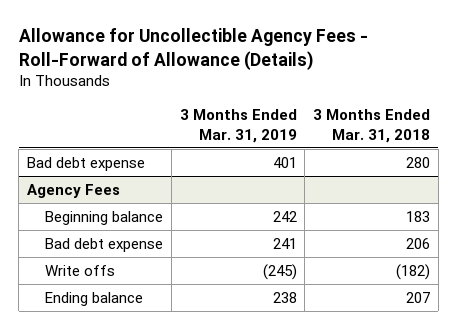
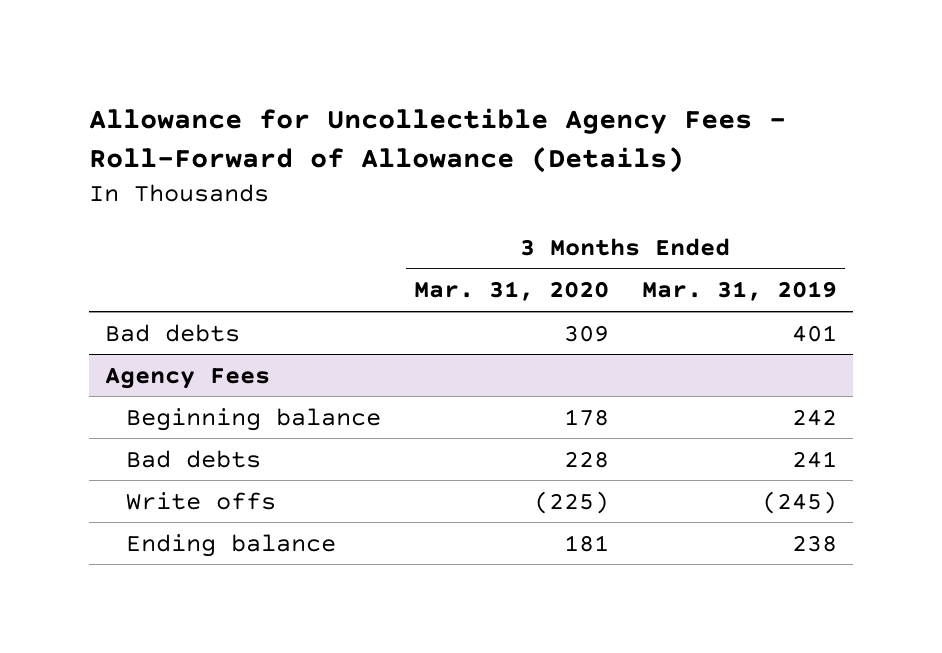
[312,109,430,143] 3 Months Ended Mar. 31, 2018 -> none
none -> [413,281,609,302] Mar. 31, 2020
[26,156,145,171] Bad debt expense -> [105,323,241,342] Bad debts
[45,237,164,252] Bad debt expense -> [125,449,261,468] Bad debts

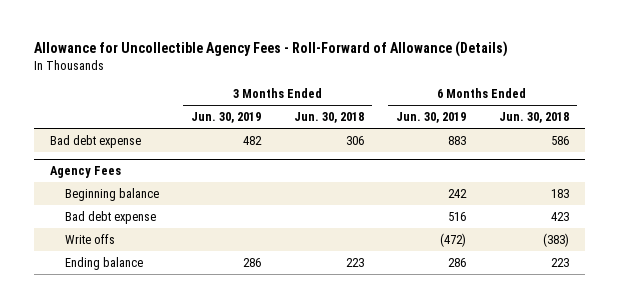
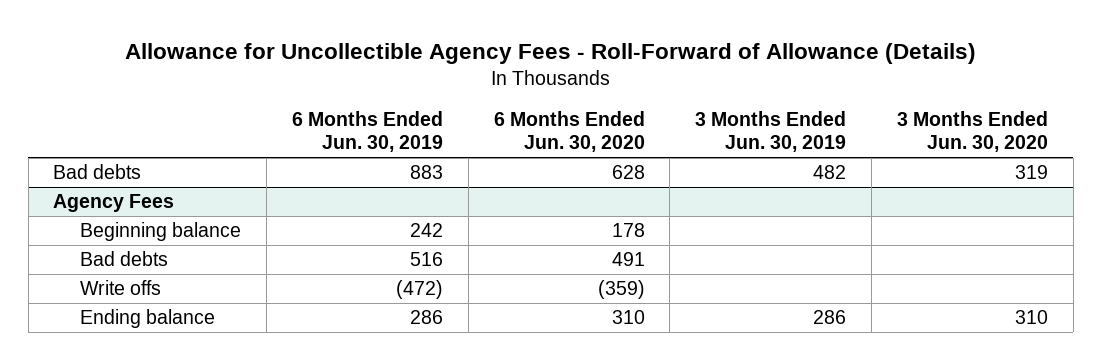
[293,111,364,123] Jun. 30, 2018 -> none
[498,111,569,123] Jun. 30, 2018 -> none
none -> [493,111,645,153] 6 Months Ended Jun. 30, 2020
none -> [896,111,1048,153] 3 Months Ended Jun. 30, 2020
[50,134,142,148] Bad debt expense -> [53,164,142,180] Bad debts
[65,210,157,224] Bad debt expense -> [80,251,169,267] Bad debts

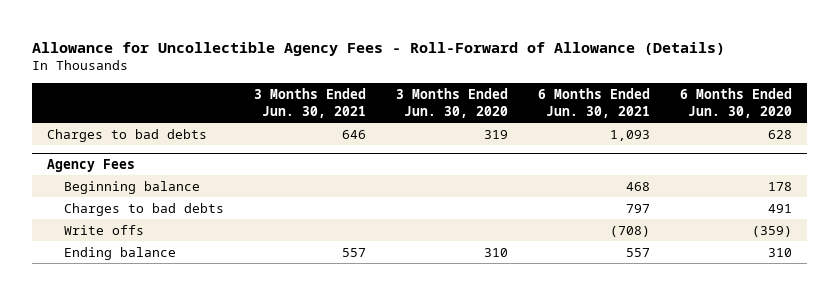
[291,111,443,153] 6 Months Ended Jun. 30, 2019 -> none
[695,111,847,153] 3 Months Ended Jun. 30, 2019 -> none
none -> [254,88,367,118] 3 Months Ended Jun. 30, 2021
none -> [538,88,651,118] 6 Months Ended Jun. 30, 2021
[53,164,142,180] Bad debts -> [47,128,208,142] Charges to bad debts
[80,251,169,267] Bad debts -> [64,202,225,216] Charges to bad debts

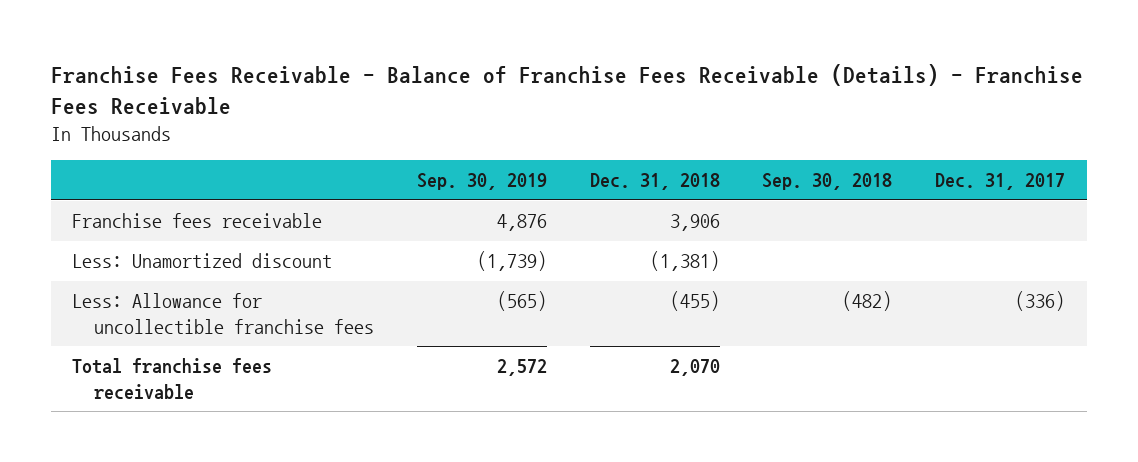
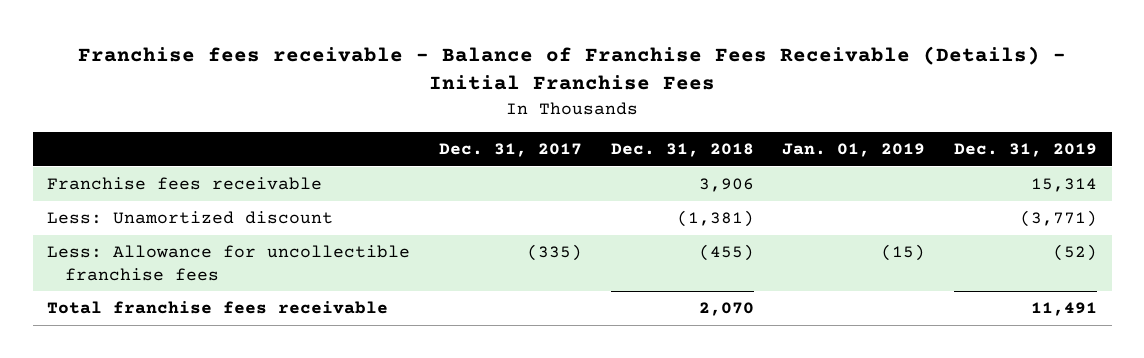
[51,64,1084,116] Franchise Fees Receivable - Balance of Franchise Fees Receivable (Details) - Franchise Fees Receivable -> [78,45,1067,91] Franchise fees receivable - Balance of Franchise Fees Receivable (Details) - Initial Franchise Fees
[416,173,547,191] Sep. 30, 2019 -> none
[762,173,893,191] Sep. 30, 2018 -> none
none -> [782,143,926,158] Jan. 01, 2019
none -> [954,143,1098,158] Dec. 31, 2019
[1015,291,1066,312] (336) -> [526,244,582,262] (335)

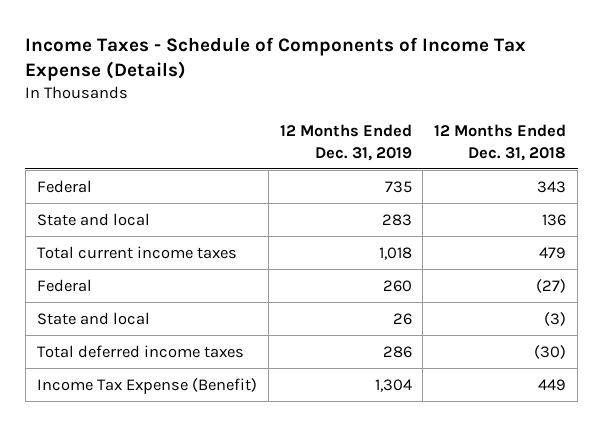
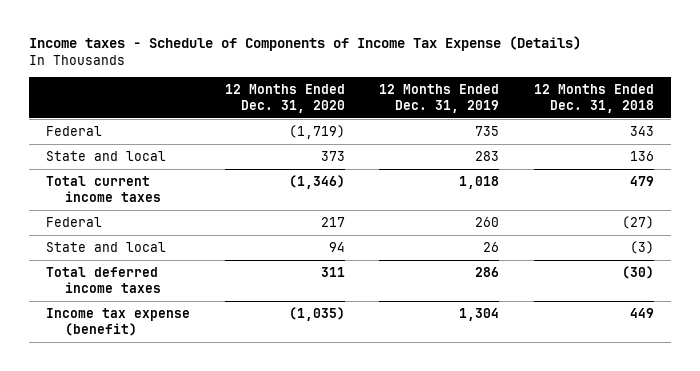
[25,36,527,82] Income Taxes - Schedule of Components of Income Tax Expense (Details) -> [29,36,582,52] Income taxes - Schedule of Components of Income Tax Expense (Details)
none -> [224,84,345,113] 12 Months Ended Dec. 31, 2020
[36,377,257,394] Income Tax Expense (Benefit) -> [46,307,191,336] Income tax expense (benefit)

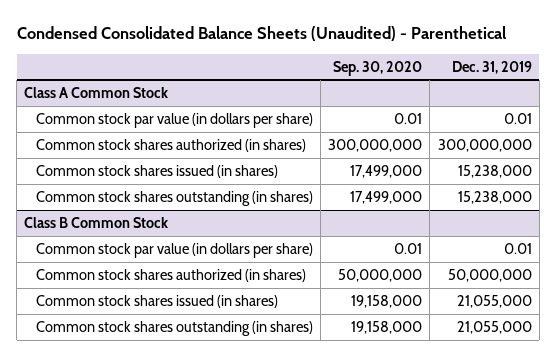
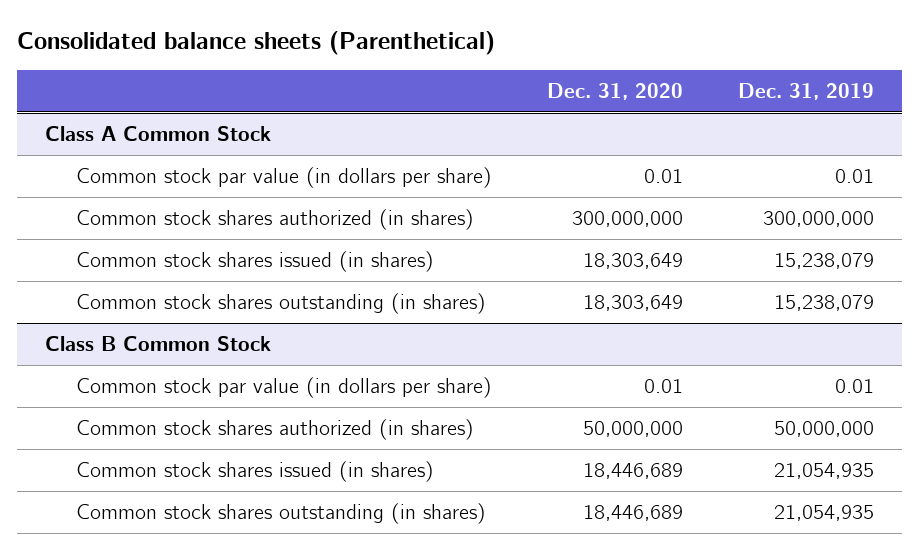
[16,26,506,42] Condensed Consolidated Balance Sheets (Unaudited) - Parenthetical -> [17,31,496,56] Consolidated balance sheets (Parenthetical)
[333,60,423,76] Sep. 30, 2020 -> none
none -> [546,82,683,100] Dec. 31, 2020
[457,164,532,178] 15,238,000 -> [773,252,874,269] 15,238,079
[457,190,532,204] 15,238,000 -> [773,294,874,311] 15,238,079
[456,294,532,308] 21,055,000 -> [773,462,874,479] 21,054,935
[456,320,532,334] 21,055,000 -> [773,504,874,521] 21,054,935

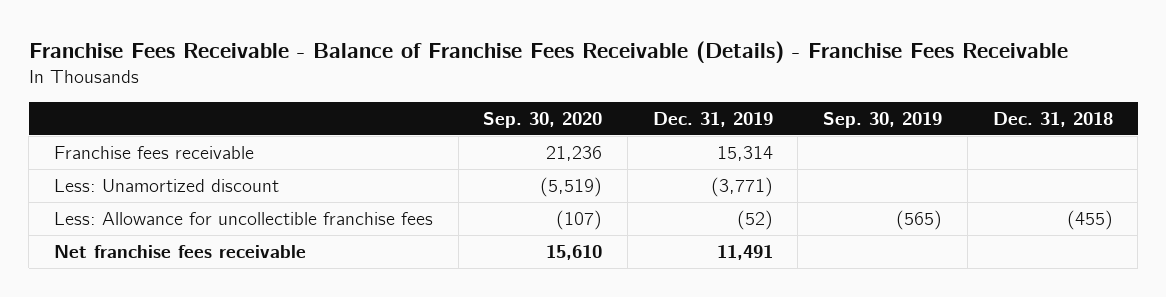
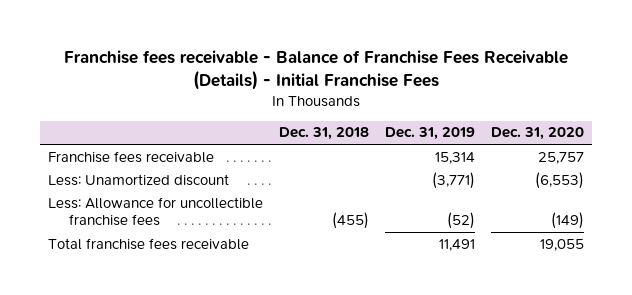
[28,40,1068,63] Franchise Fees Receivable - Balance of Franchise Fees Receivable (Details) - Franchise Fees Receivable -> [63,49,568,90] Franchise fees receivable - Balance of Franchise Fees Receivable (Details) - Initial Franchise Fees
[483,111,603,128] Sep. 30, 2020 -> none
[823,111,943,128] Sep. 30, 2019 -> none
none -> [490,127,584,141] Dec. 31, 2020
[53,245,306,259] Net franchise fees receivable -> [47,237,249,250] Total franchise fees receivable

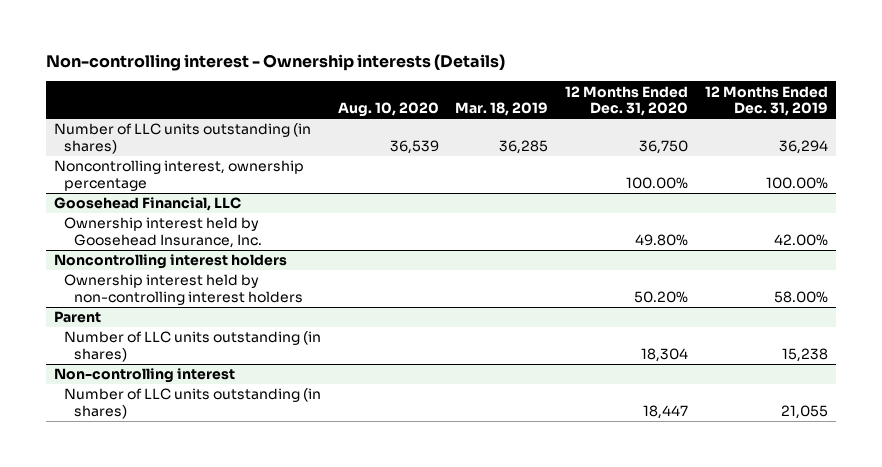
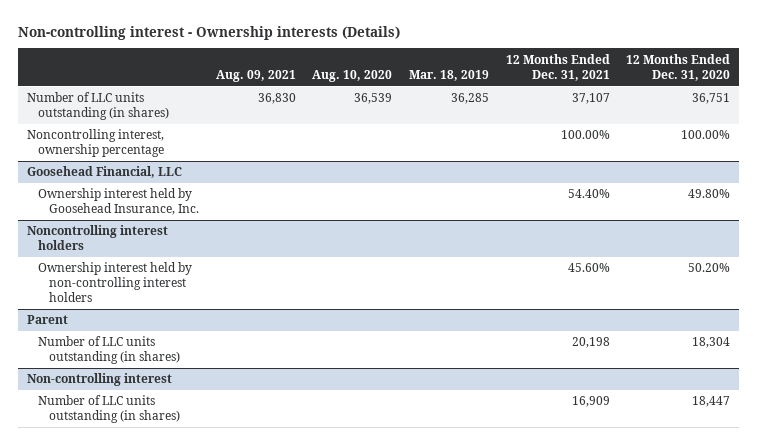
[704,85,828,117] 12 Months Ended Dec. 31, 2019 -> none
none -> [215,69,296,82] Aug. 09, 2021
none -> [505,53,610,81] 12 Months Ended Dec. 31, 2021
[639,139,689,154] 36,750 -> [692,93,731,105] 36,751

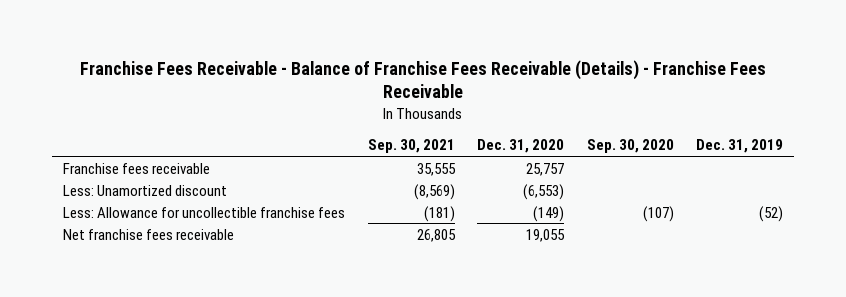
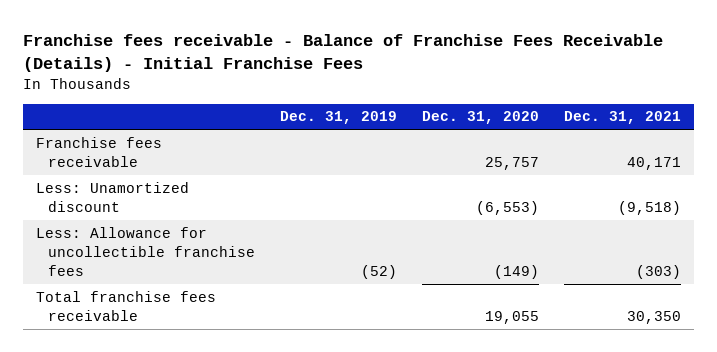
[80,60,767,99] Franchise Fees Receivable - Balance of Franchise Fees Receivable (Details) - Franchise Fees Receivable -> [23,34,664,72] Franchise fees receivable - Balance of Franchise Fees Receivable (Details) - Initial Franchise Fees
[367,139,455,154] Sep. 30, 2021 -> none
[586,139,674,154] Sep. 30, 2020 -> none
none -> [564,111,682,125] Dec. 31, 2021
[63,228,235,240] Net franchise fees receivable -> [35,290,216,321] Total franchise fees receivable

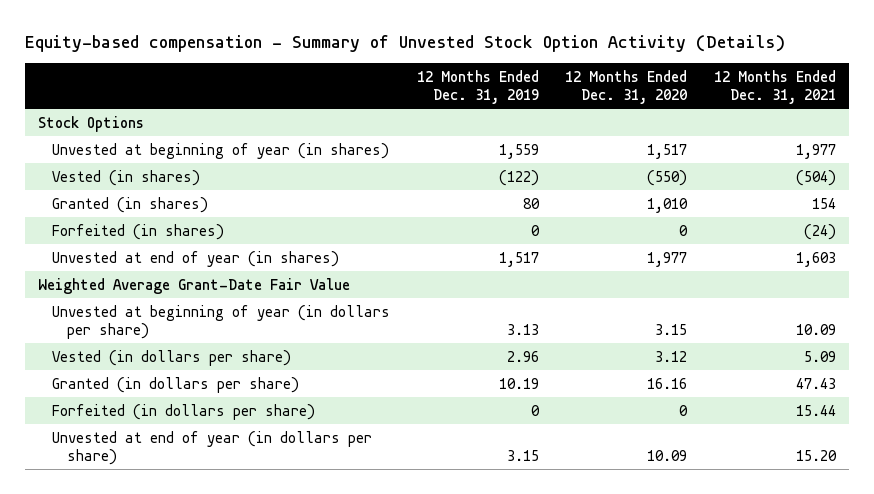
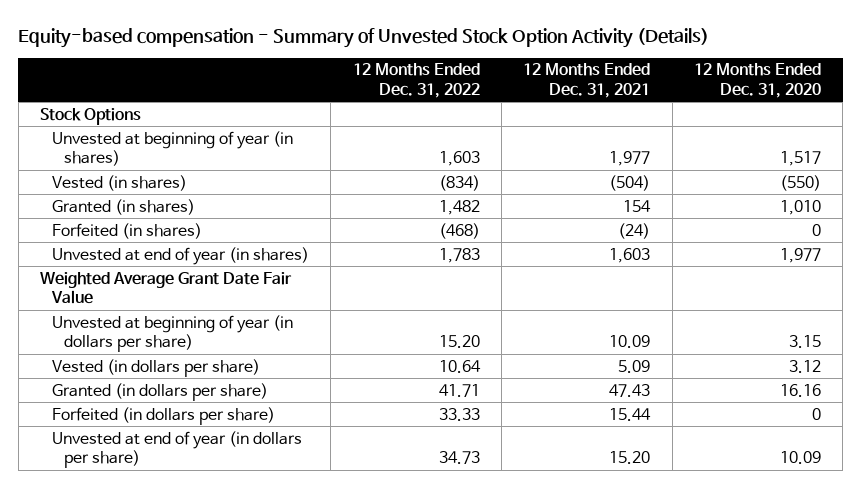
[416,70,539,105] 12 Months Ended Dec. 31, 2019 -> none
none -> [352,63,480,98] 12 Months Ended Dec. 31, 2022
[37,277,350,294] Weighted Average Grant-Date Fair Value -> [40,271,293,305] Weighted Average Grant Date Fair Value

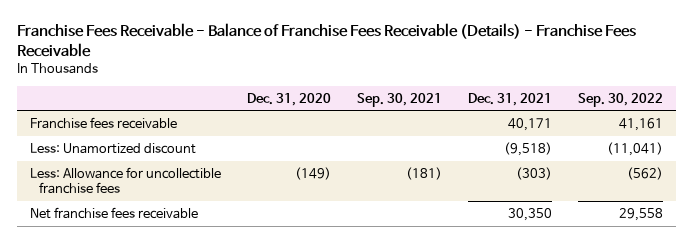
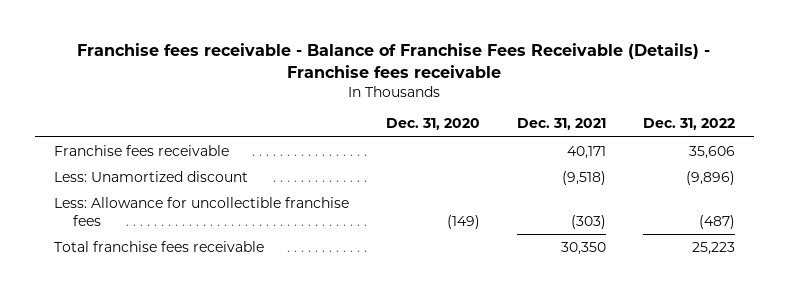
[16,23,636,57] Franchise Fees Receivable - Balance of Franchise Fees Receivable (Details) - Franchise Fees Receivable -> [77,43,711,78] Franchise fees receivable - Balance of Franchise Fees Receivable (Details) - Franchise fees receivable
[356,92,442,107] Sep. 30, 2021 -> none
[578,92,664,107] Sep. 30, 2022 -> none
none -> [643,118,736,131] Dec. 31, 2022
[29,206,198,219] Net franchise fees receivable -> [53,240,264,252] Total franchise fees receivable

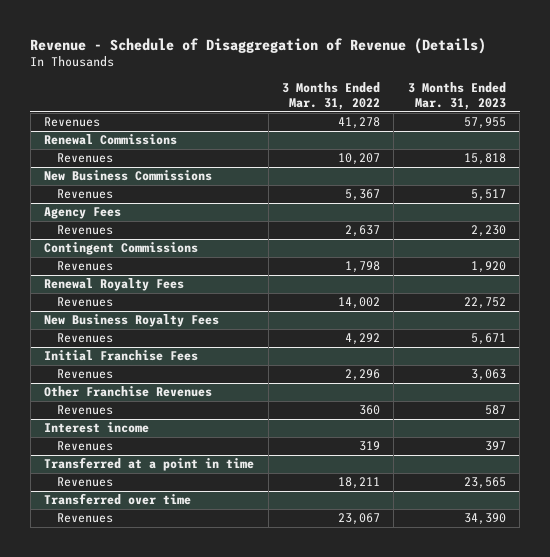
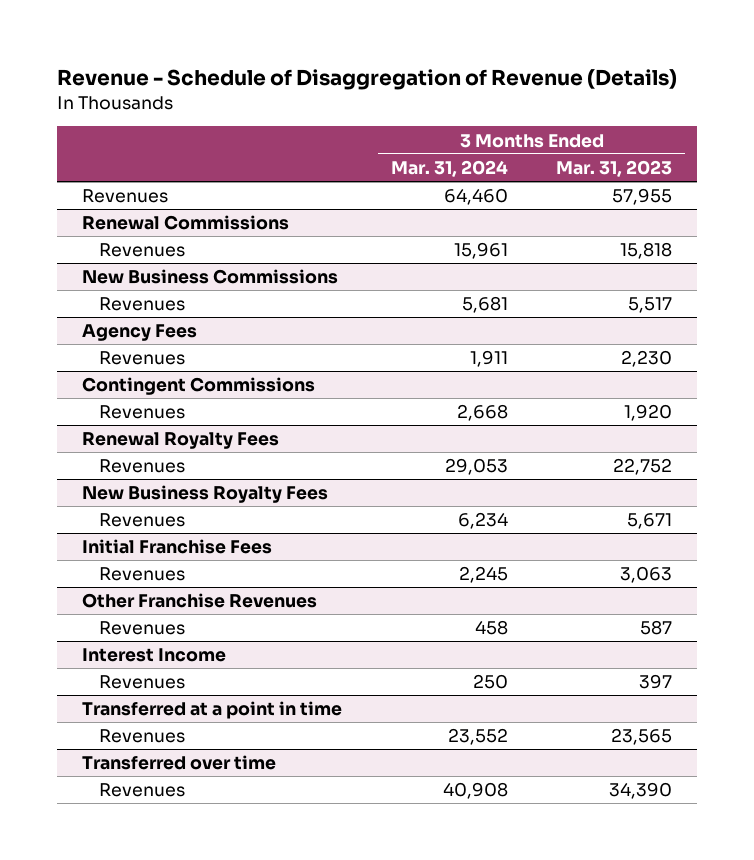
[281,82,380,110] 3 Months Ended Mar. 31, 2022 -> none
none -> [390,160,508,178] Mar. 31, 2024
[44,422,150,434] Interest income -> [81,648,226,663] Interest Income

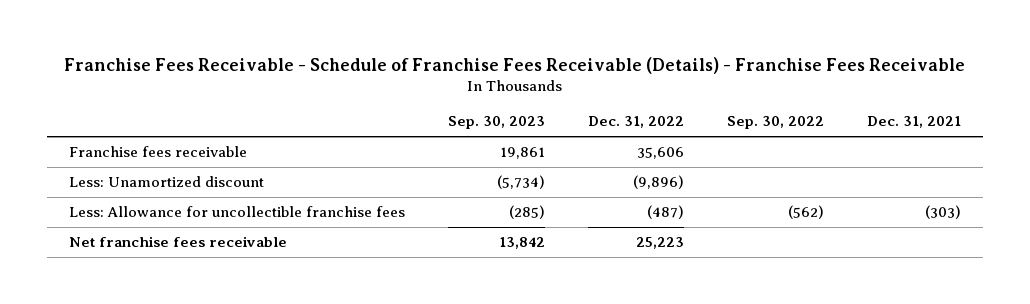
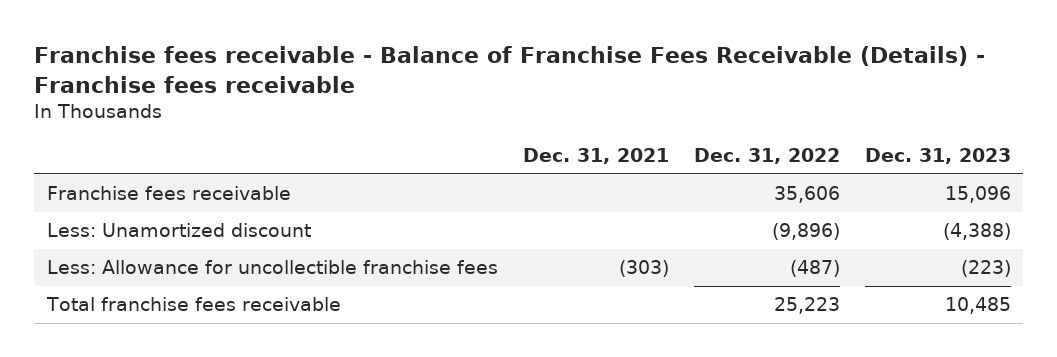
[63,56,965,74] Franchise Fees Receivable - Schedule of Franchise Fees Receivable (Details) - Franchise Fees Receivable -> [34,46,986,93] Franchise fees receivable - Balance of Franchise Fees Receivable (Details) - Franchise fees receivable
[447,116,545,130] Sep. 30, 2023 -> none
[727,116,825,130] Sep. 30, 2022 -> none
none -> [864,148,1011,165] Dec. 31, 2023
[68,236,287,248] Net franchise fees receivable -> [45,297,341,312] Total franchise fees receivable

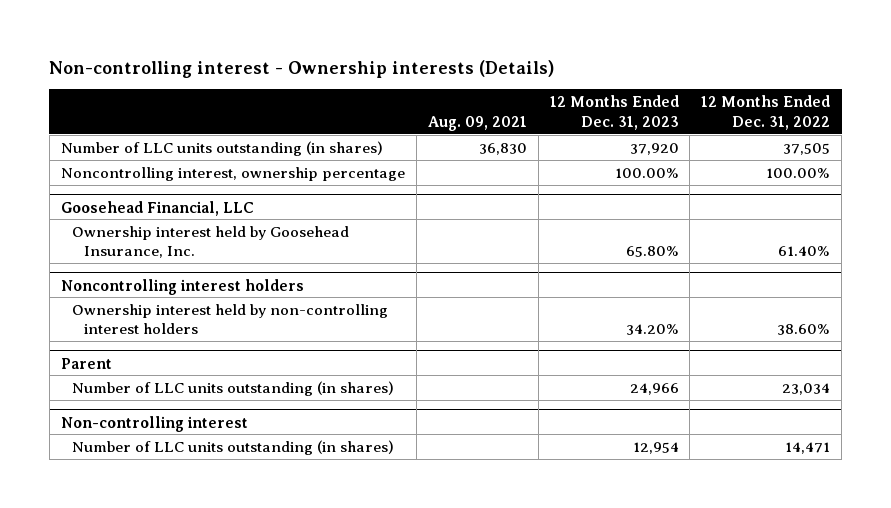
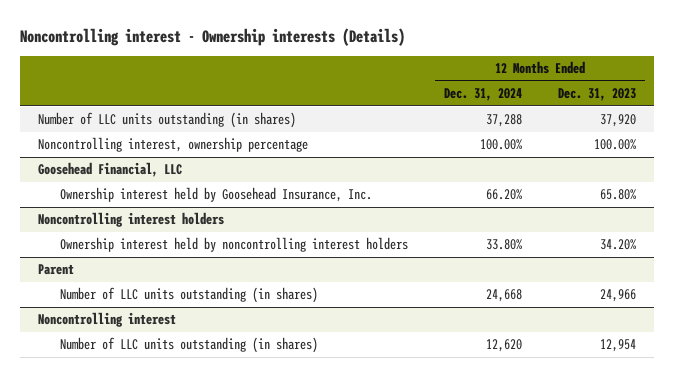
[49,59,555,78] Non-controlling interest - Ownership interests (Details) -> [19,27,405,46] Noncontrolling interest - Ownership interests (Details)
[427,115,527,131] Aug. 09, 2021 -> none
[701,94,831,130] 12 Months Ended Dec. 31, 2022 -> none
none -> [444,88,523,102] Dec. 31, 2024
[72,303,389,335] Ownership interest held by non-controlling interest holders -> [60,237,409,253] Ownership interest held by noncontrolling interest holders
[60,415,248,432] Non-controlling interest -> [37,312,176,328] Noncontrolling interest

